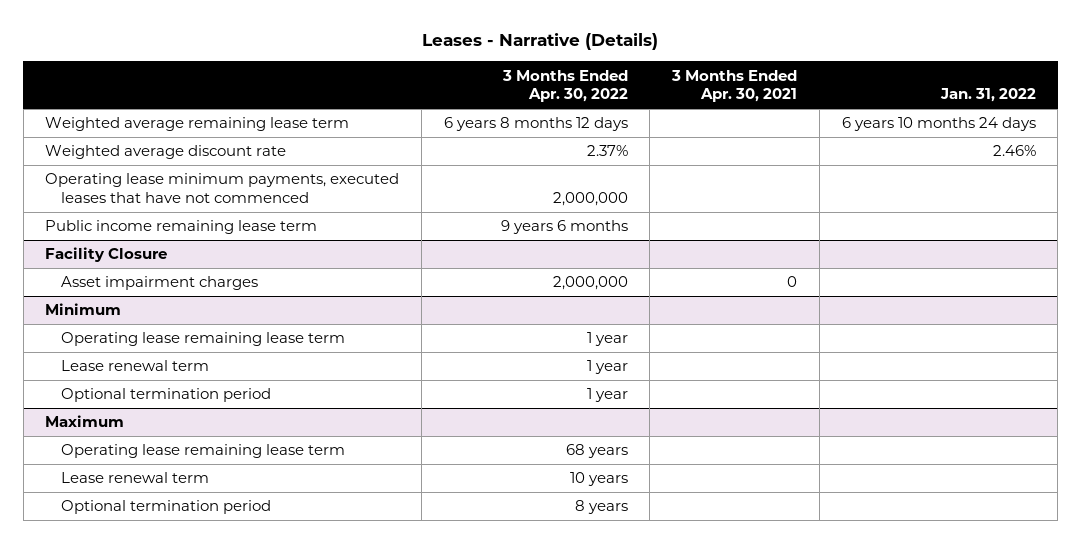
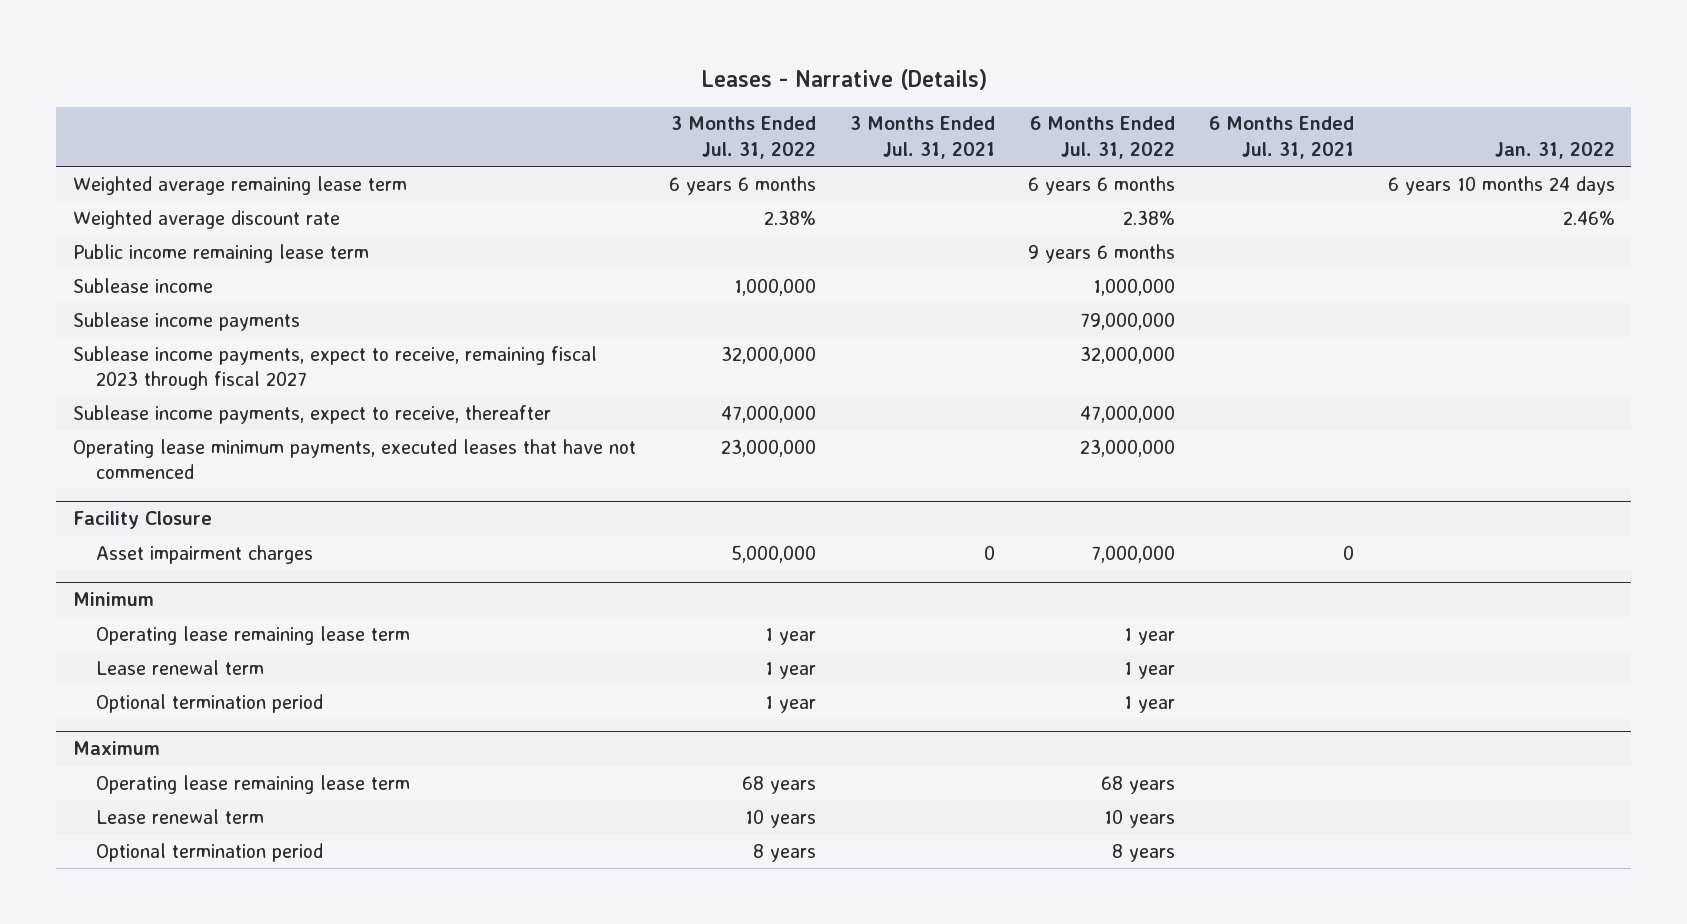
[501,69,628,103] 3 Months Ended Apr. 30, 2022 -> none
[671,69,798,103] 3 Months Ended Apr. 30, 2021 -> none
none -> [671,116,817,159] 3 Months Ended Jul. 31, 2022
none -> [849,116,995,159] 3 Months Ended Jul. 31, 2021
none -> [1030,116,1176,159] 6 Months Ended Jul. 31, 2022
none -> [1209,116,1355,159] 6 Months Ended Jul. 31, 2021
none -> [72,277,213,293] Sublease income
none -> [72,311,300,331] Sublease income payments
none -> [72,345,597,391] Sublease income payments, expect to receive, remaining fiscal 2023 through fiscal 2027
none -> [72,404,551,424] Sublease income payments, expect to receive, thereafter
[45,173,400,203] Operating lease minimum payments, executed leases that have not commenced -> [72,438,636,480] Operating lease minimum payments, executed leases that have not commenced

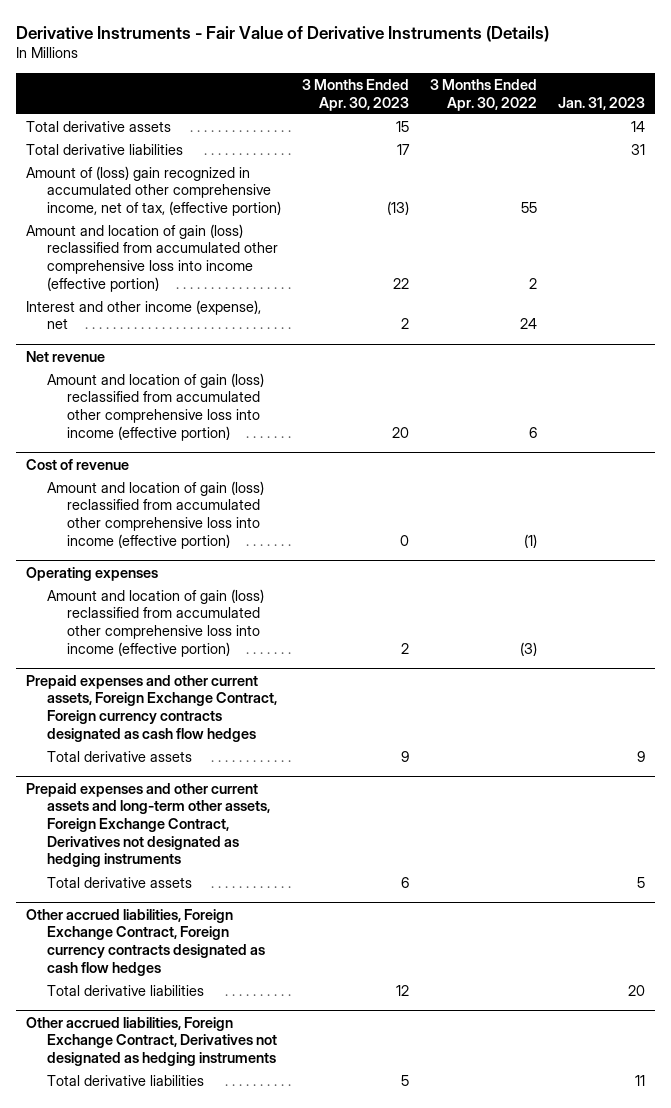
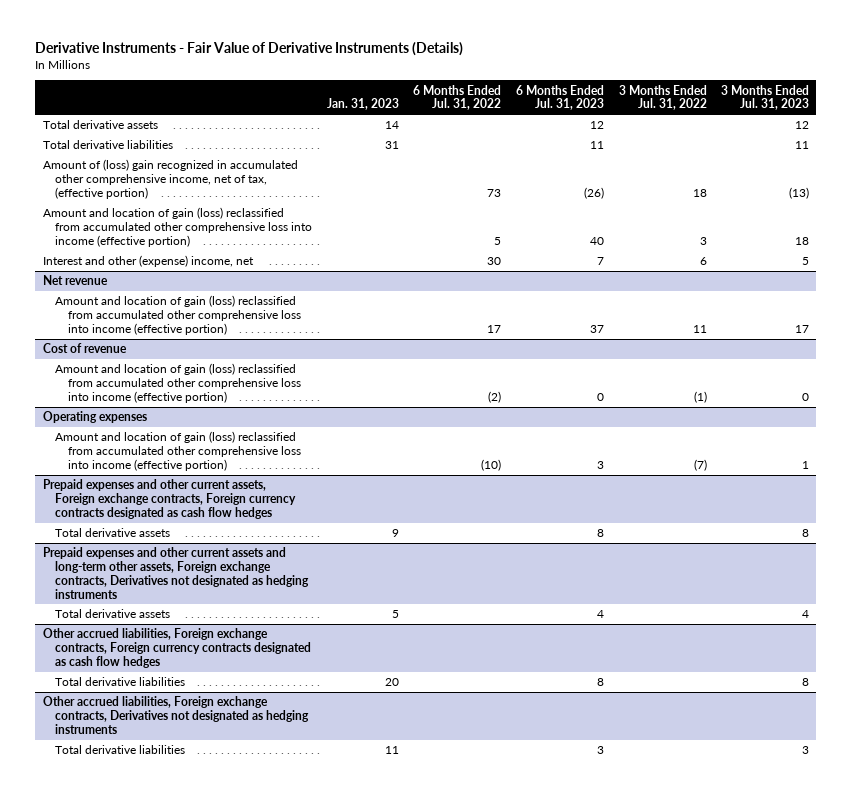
[301,78,409,111] 3 Months Ended Apr. 30, 2023 -> none
[429,78,537,111] 3 Months Ended Apr. 30, 2022 -> none
none -> [413,84,502,111] 6 Months Ended Jul. 31, 2022
none -> [515,84,604,111] 6 Months Ended Jul. 31, 2023
none -> [618,84,707,111] 3 Months Ended Jul. 31, 2022
none -> [721,84,810,111] 3 Months Ended Jul. 31, 2023
[26,299,262,330] Interest and other income (expense), net -> [42,255,254,268] Interest and other (expense) income, net
[26,674,277,742] Prepaid expenses and other current assets, Foreign Exchange Contract, Foreign currency contracts designated as cash flow hedges -> [42,479,297,519] Prepaid expenses and other current assets, Foreign exchange contracts, Foreign currency contracts designated as cash flow hedges
[26,782,270,868] Prepaid expenses and other current assets and long-term other assets, Foreign Exchange Contract, Derivatives not designated as hedging instruments -> [42,547,310,599] Prepaid expenses and other current assets and long-term other assets, Foreign exchange contracts, Derivatives not designated as hedging instruments
[26,908,265,976] Other accrued liabilities, Foreign Exchange Contract, Foreign currency contracts designated as cash flow hedges -> [42,628,312,668] Other accrued liabilities, Foreign exchange contracts, Foreign currency contracts designated as cash flow hedges
[26,1016,277,1067] Other accrued liabilities, Foreign Exchange Contract, Derivatives not designated as hedging instruments -> [42,696,310,734] Other accrued liabilities, Foreign exchange contracts, Derivatives not designated as hedging instruments

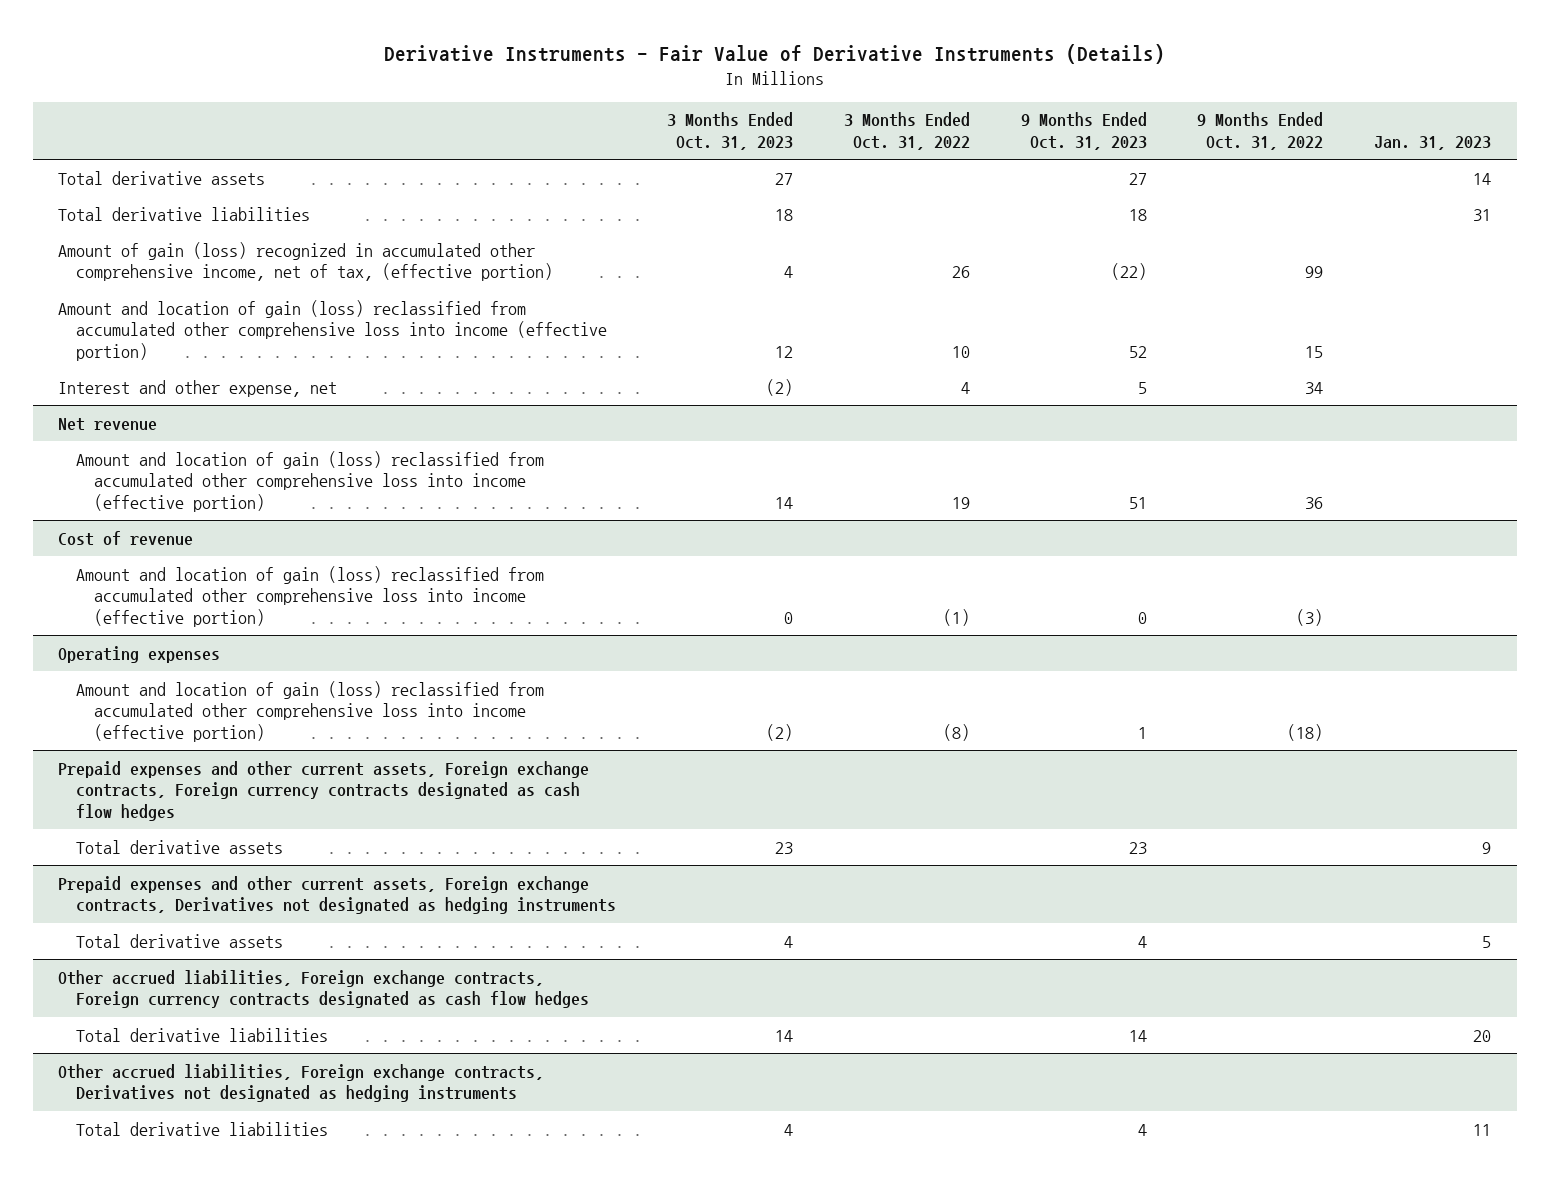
[413,84,502,111] 6 Months Ended Jul. 31, 2022 -> none
[515,84,604,111] 6 Months Ended Jul. 31, 2023 -> none
[618,84,707,111] 3 Months Ended Jul. 31, 2022 -> none
[721,84,810,111] 3 Months Ended Jul. 31, 2023 -> none
none -> [666,112,793,151] 3 Months Ended Oct. 31, 2023
none -> [843,112,970,151] 3 Months Ended Oct. 31, 2022
none -> [1020,112,1147,151] 9 Months Ended Oct. 31, 2023
none -> [1197,112,1324,151] 9 Months Ended Oct. 31, 2022
[42,159,298,199] Amount of (loss) gain recognized in accumulated other comprehensive income, net of tax, (effective portion) -> [58,241,554,282] Amount of gain (loss) recognized in accumulated other comprehensive income, net of tax, (effective portion)
[42,255,254,268] Interest and other (expense) income, net -> [58,379,338,397] Interest and other expense, net
[42,547,310,599] Prepaid expenses and other current assets and long-term other assets, Foreign exchange contracts, Derivatives not designated as hedging instruments -> [58,875,617,915] Prepaid expenses and other current assets, Foreign exchange contracts, Derivatives not designated as hedging instruments

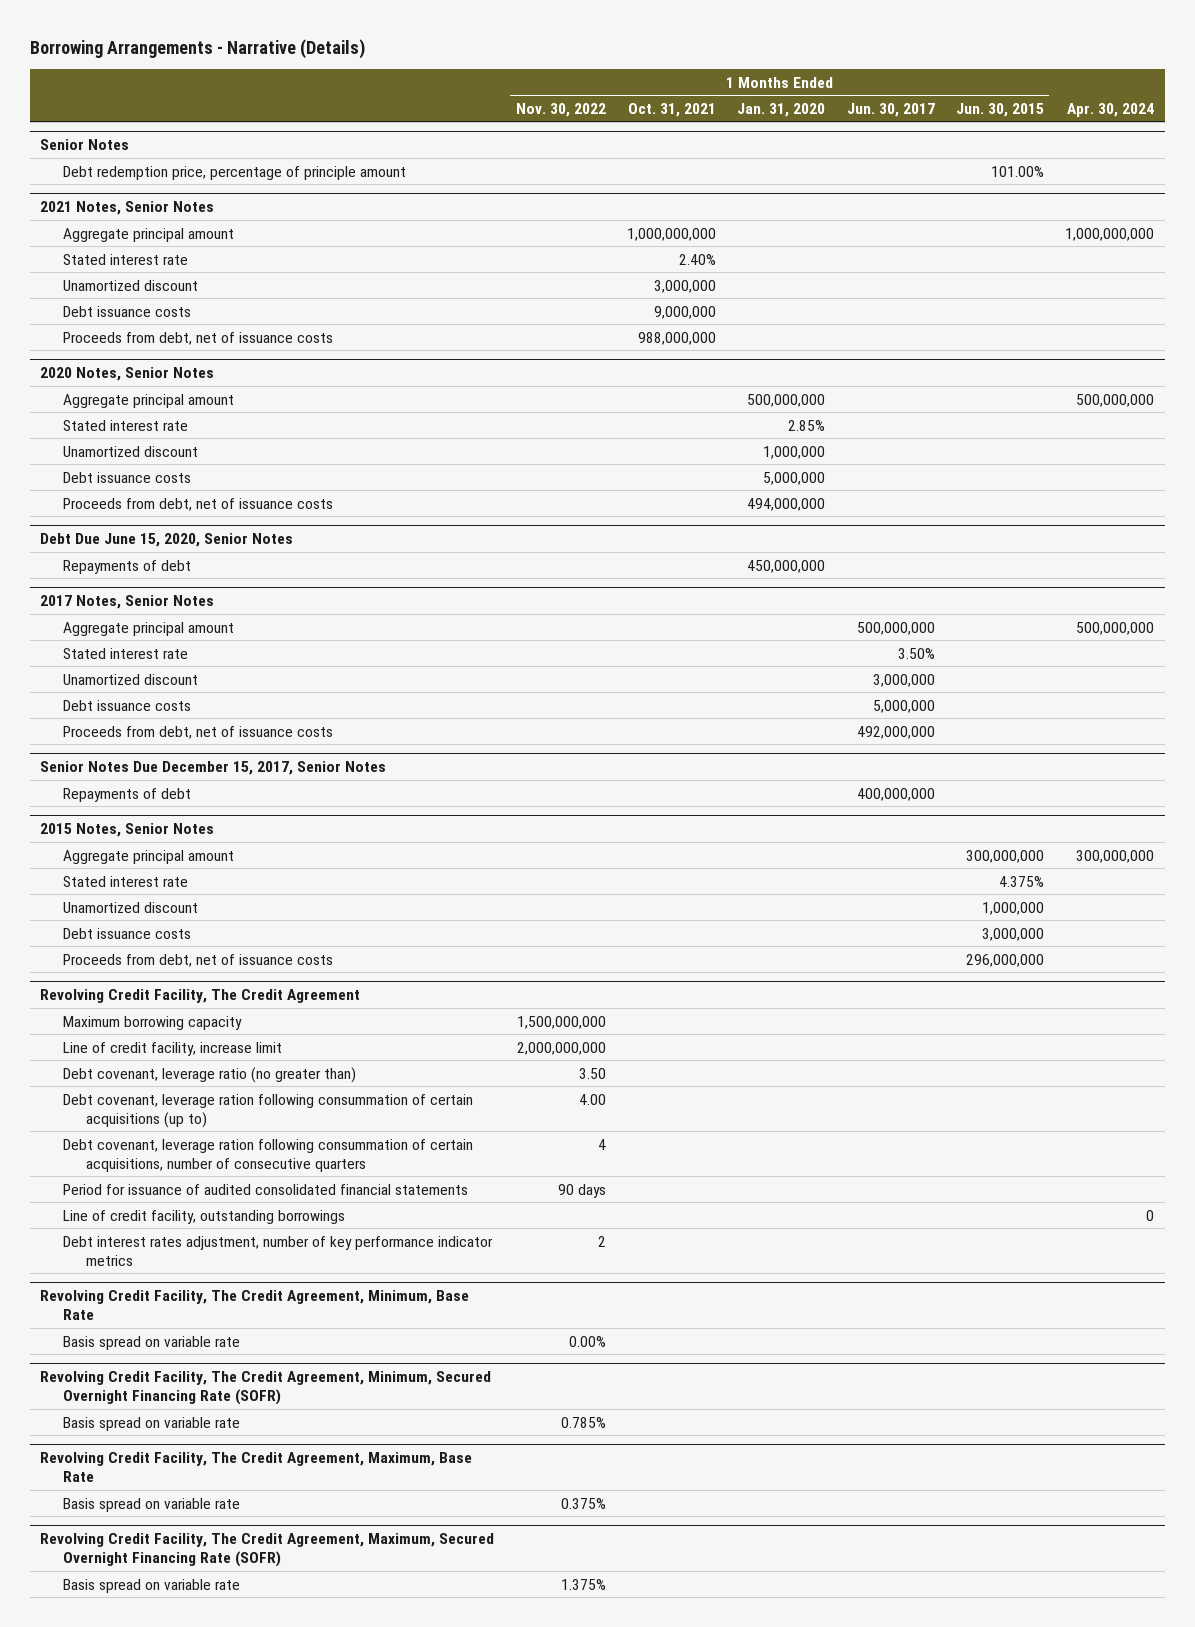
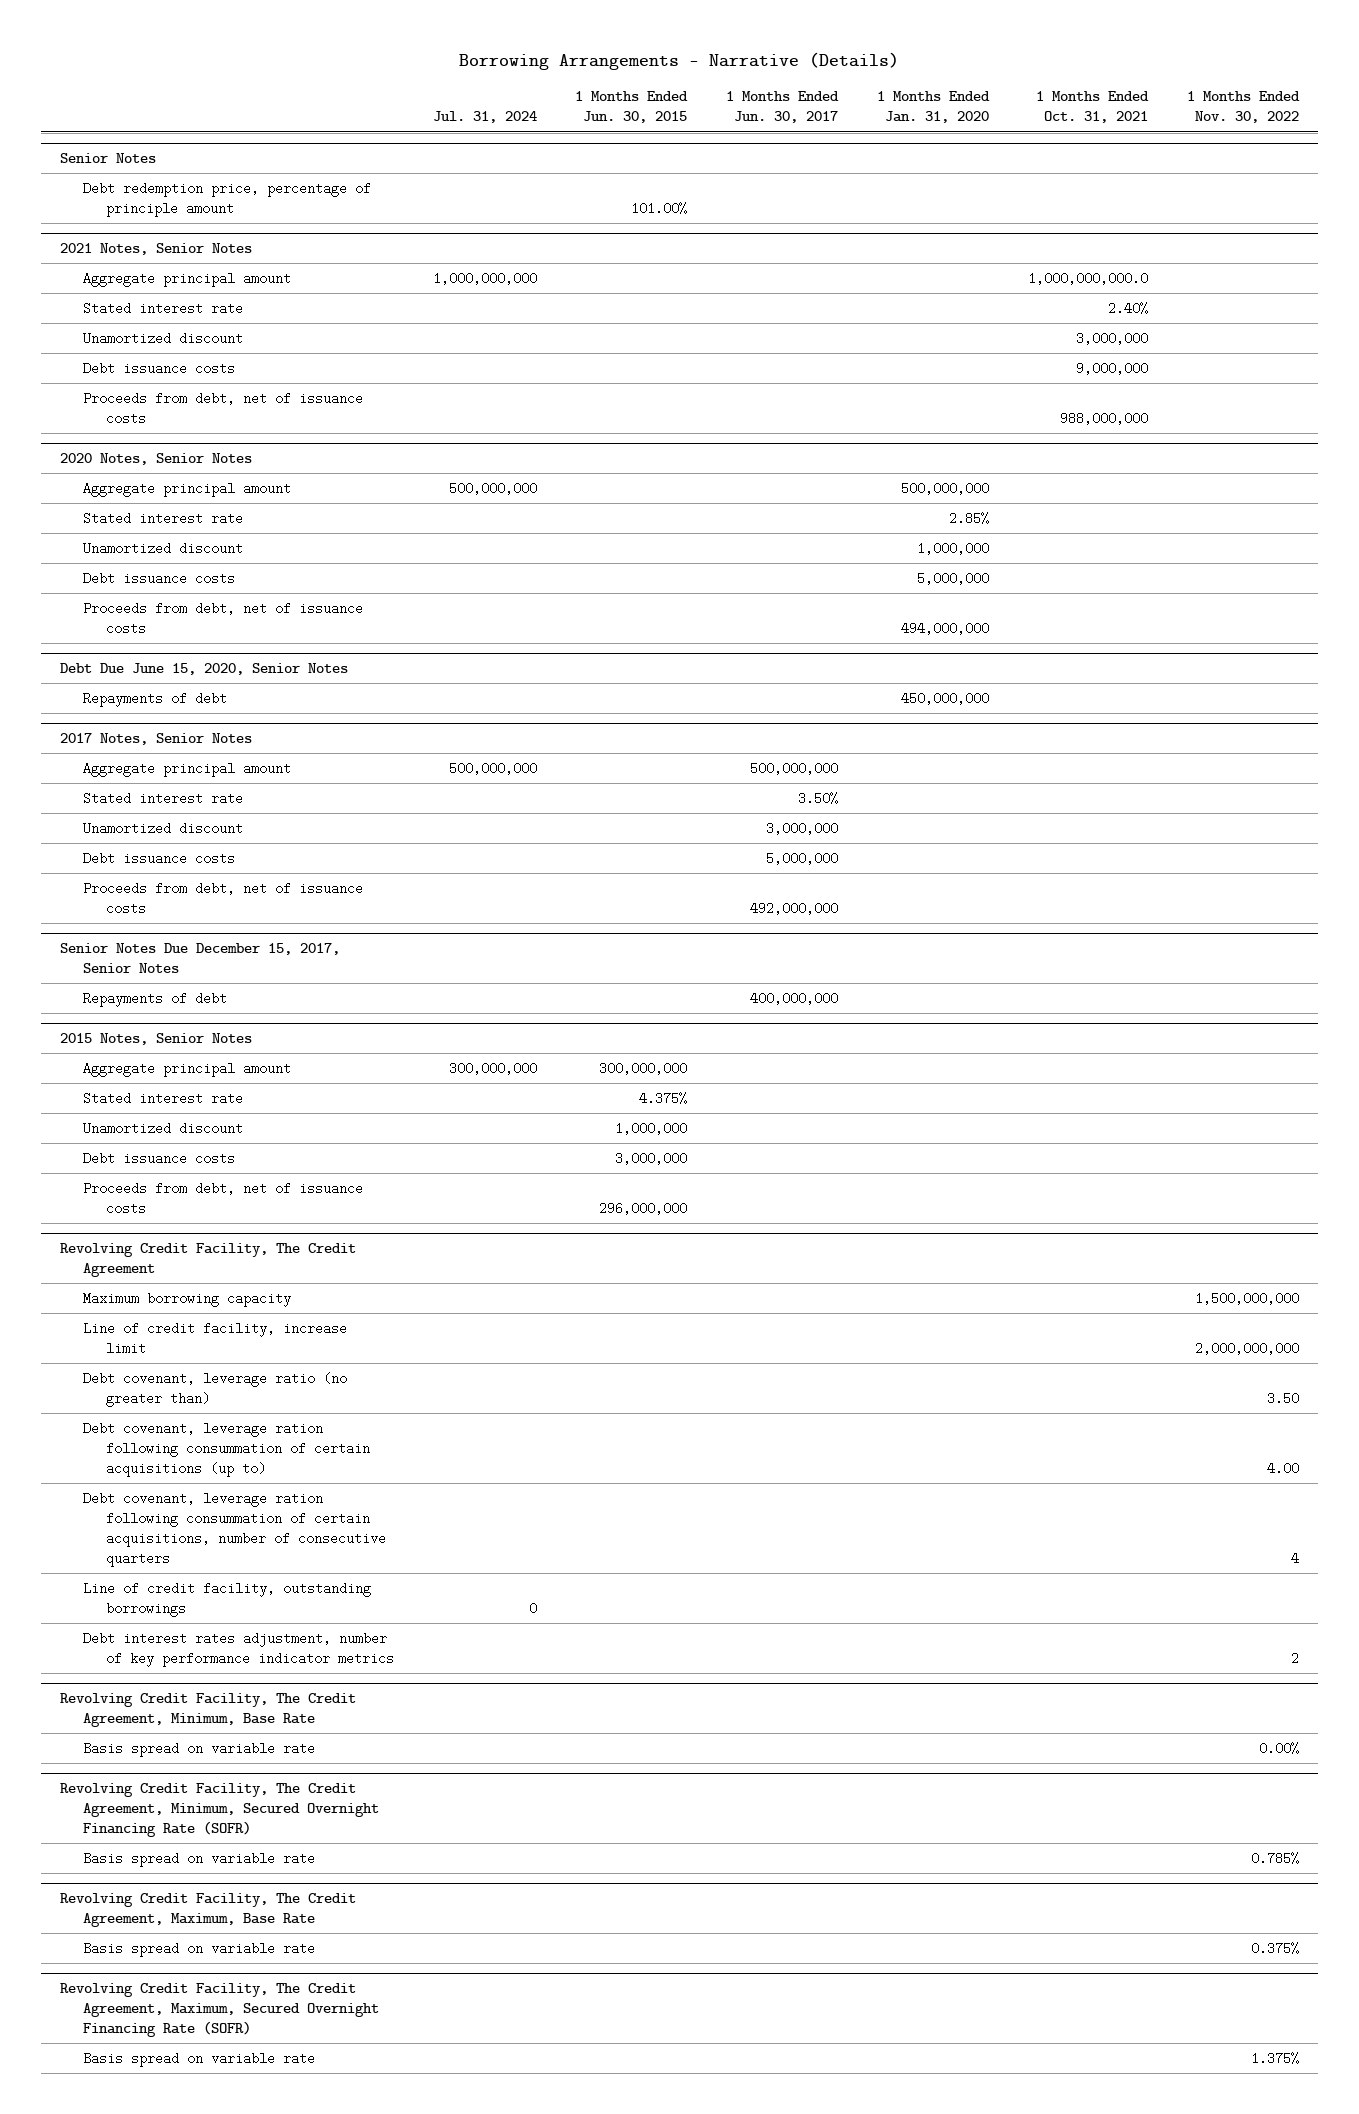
[1067,102,1155,117] Apr. 30, 2024 -> none
none -> [432,111,537,124] Jul. 31, 2024
[627,227,717,241] 1,000,000,000 -> [1027,271,1148,285] 1,000,000,000.0
[63,1183,469,1195] Period for issuance of audited consolidated financial statements -> none

